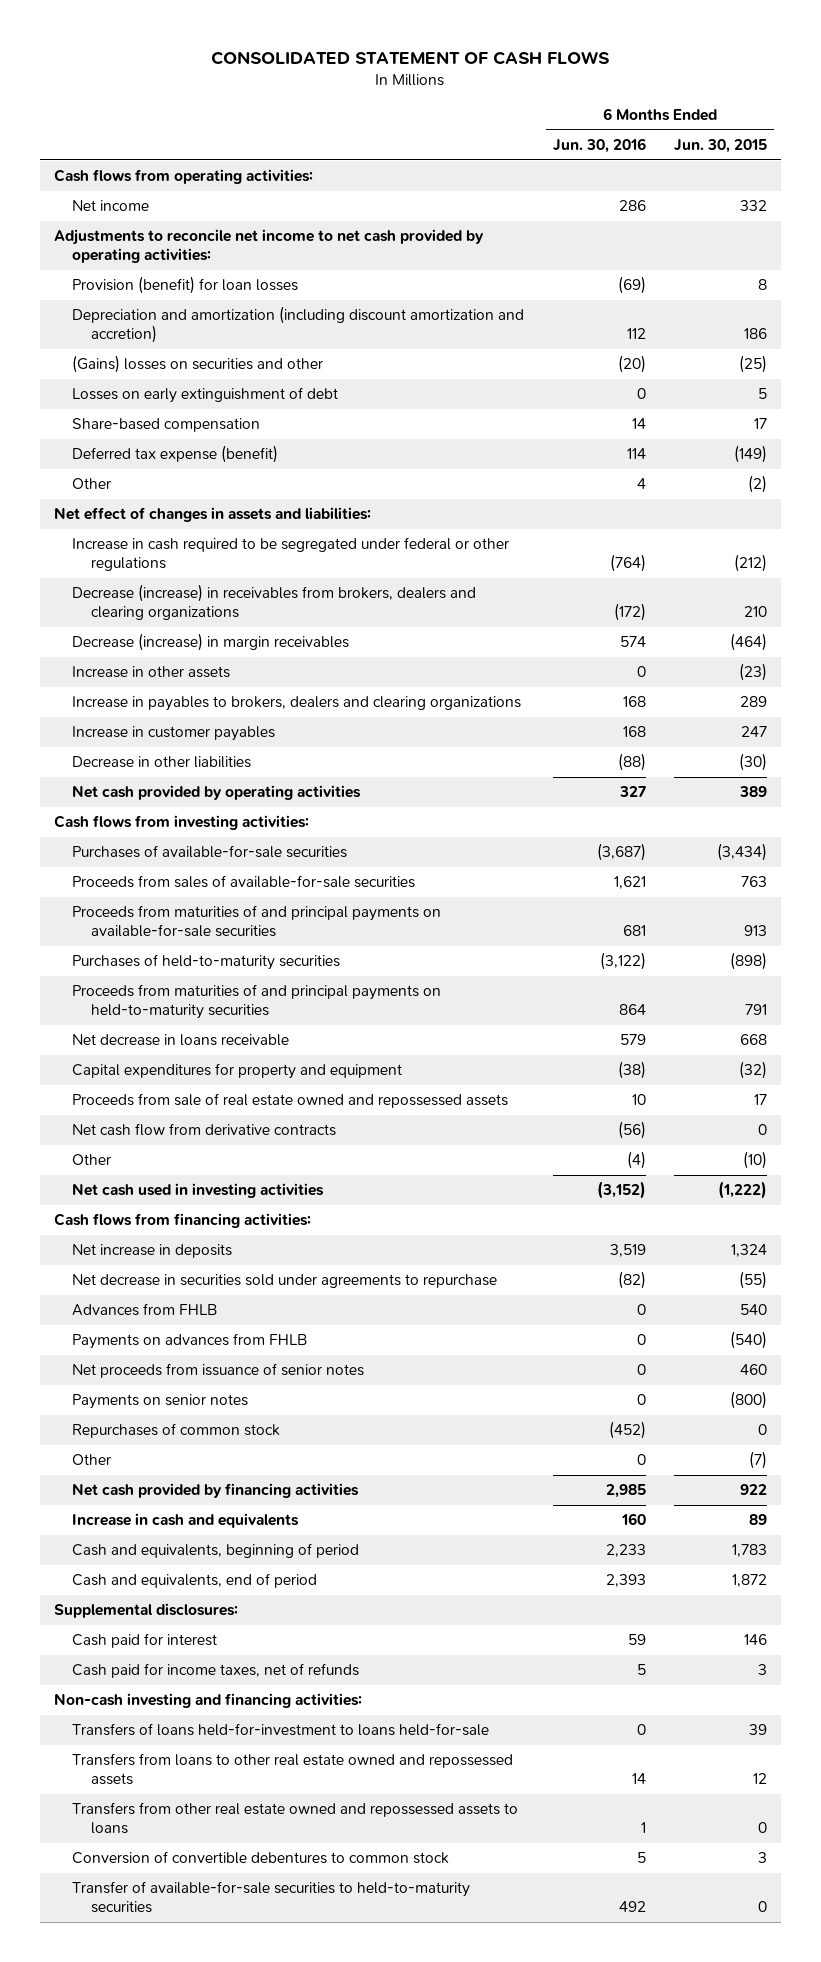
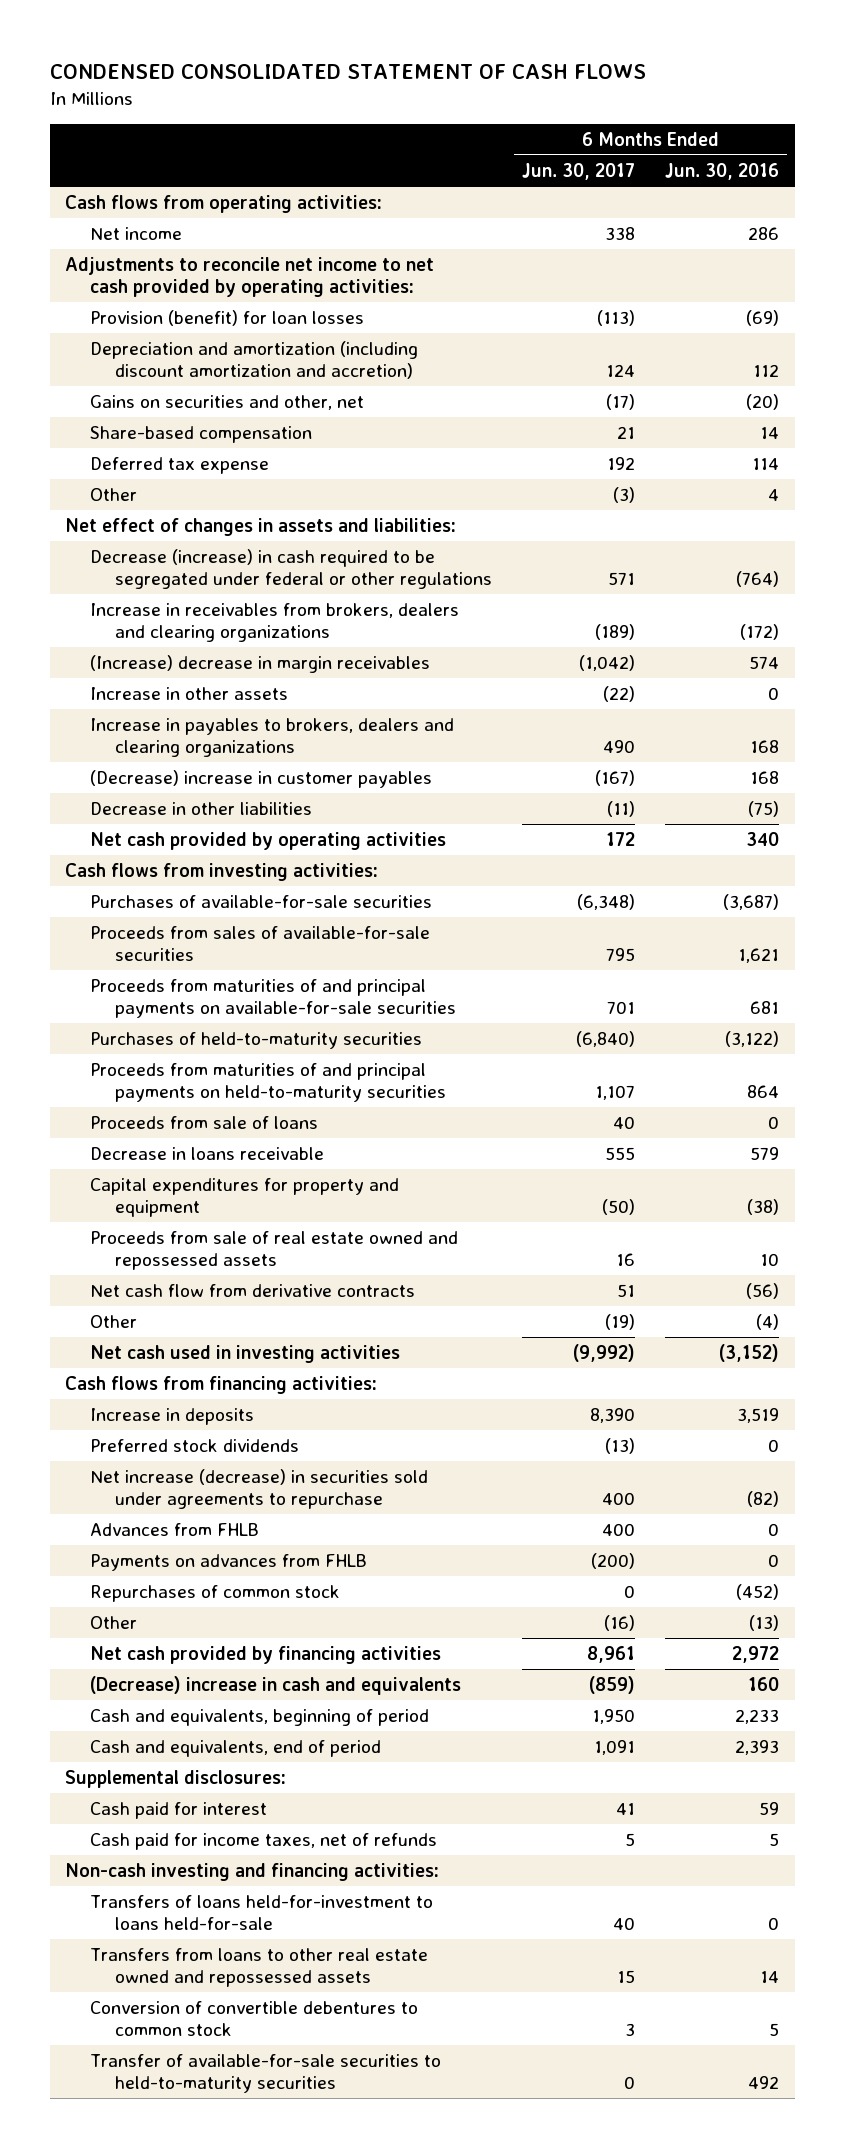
[211,50,611,65] CONSOLIDATED STATEMENT OF CASH FLOWS -> [50,64,647,80] CONDENSED CONSOLIDATED STATEMENT OF CASH FLOWS
[673,138,767,153] Jun. 30, 2015 -> none
none -> [521,162,635,180] Jun. 30, 2017
[72,387,339,404] Losses on early extinguishment of debt -> none
[72,355,324,374] (Gains) losses on securities and other -> [89,395,364,411] Gains on securities and other, net
[72,445,279,464] Deferred tax expense (benefit) -> [89,457,269,475] Deferred tax expense
[72,537,510,572] Increase in cash required to be segregated under federal or other regulations -> [89,549,492,589] Decrease (increase) in cash required to be segregated under federal or other regulations
[72,584,477,621] Decrease (increase) in receivables from brokers, dealers and clearing organizations -> [89,603,459,642] Increase in receivables from brokers, dealers and clearing organizations
[72,633,350,652] Decrease (increase) in margin receivables -> [89,655,430,674] (Increase) decrease in margin receivables
[72,726,276,742] Increase in customer payables -> [89,770,432,789] (Decrease) increase in customer payables
[617,753,646,772] (88) -> [748,801,780,818] (75)
[618,786,646,798] 327 -> [746,832,780,847] 340
none -> [89,1116,318,1130] Proceeds from sale of loans
[72,1034,290,1047] Net decrease in loans receivable -> [89,1147,324,1161] Decrease in loans receivable
[72,1244,233,1259] Net increase in deposits -> [89,1408,254,1426] Increase in deposits
none -> [89,1439,299,1453] Preferred stock dividends
[72,1274,498,1289] Net decrease in securities sold under agreements to repurchase -> [89,1469,428,1509] Net increase (decrease) in securities sold under agreements to repurchase
[72,1363,365,1379] Net proceeds from issuance of senior notes -> none
[72,1394,249,1410] Payments on senior notes -> none
[636,1454,646,1466] 0 -> [749,1615,780,1632] (13)
[605,1484,646,1499] 2,985 -> [732,1646,780,1664] 2,972
[72,1513,300,1529] Increase in cash and equivalents -> [89,1676,461,1696] (Decrease) increase in cash and equivalents
[72,1802,519,1835] Transfers from other real estate owned and repossessed assets to loans -> none

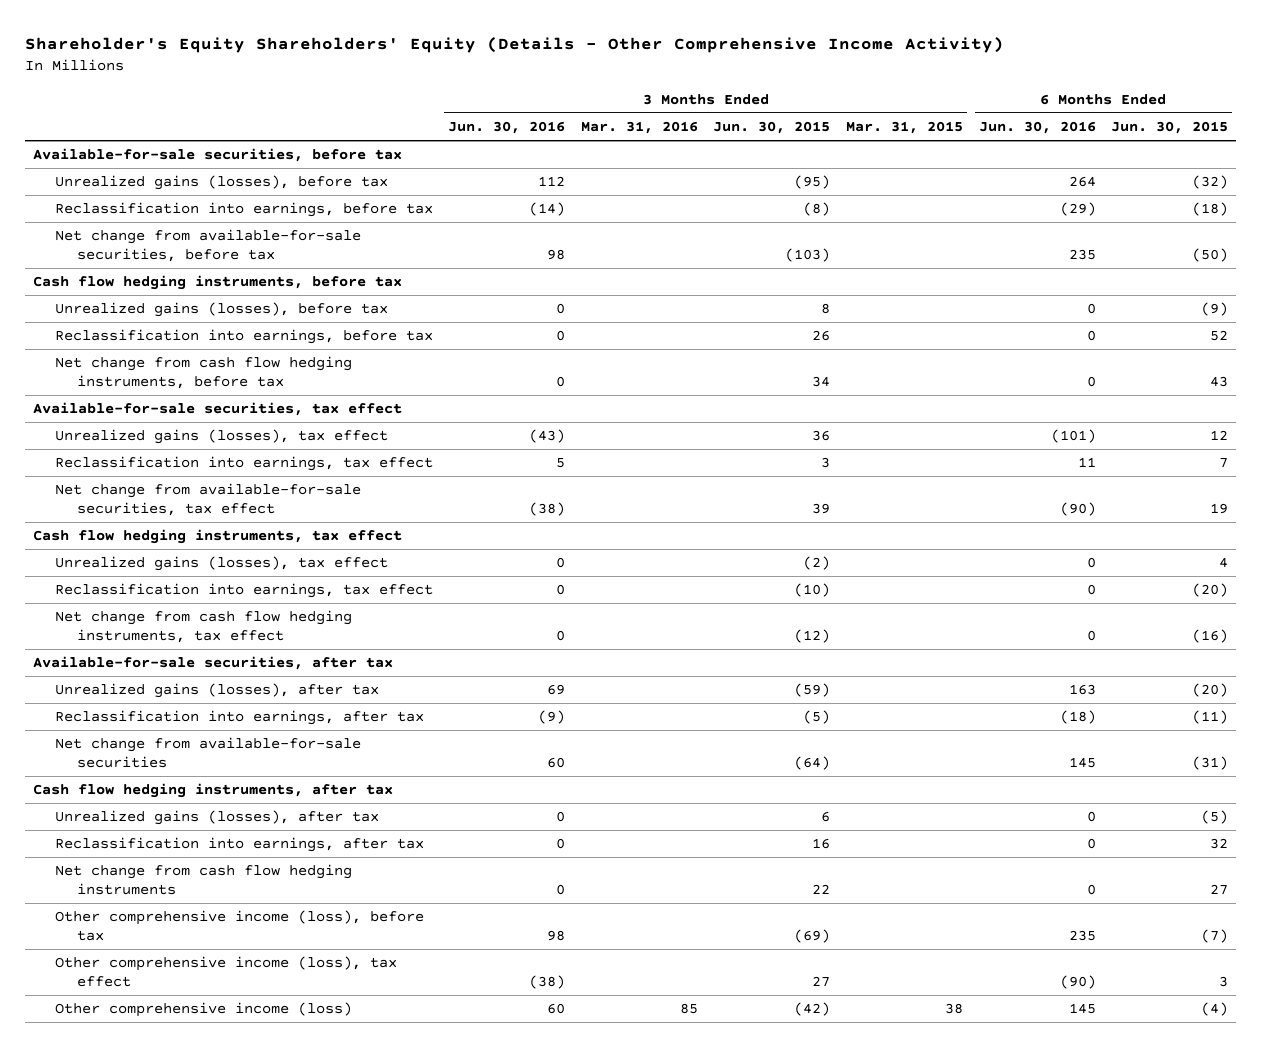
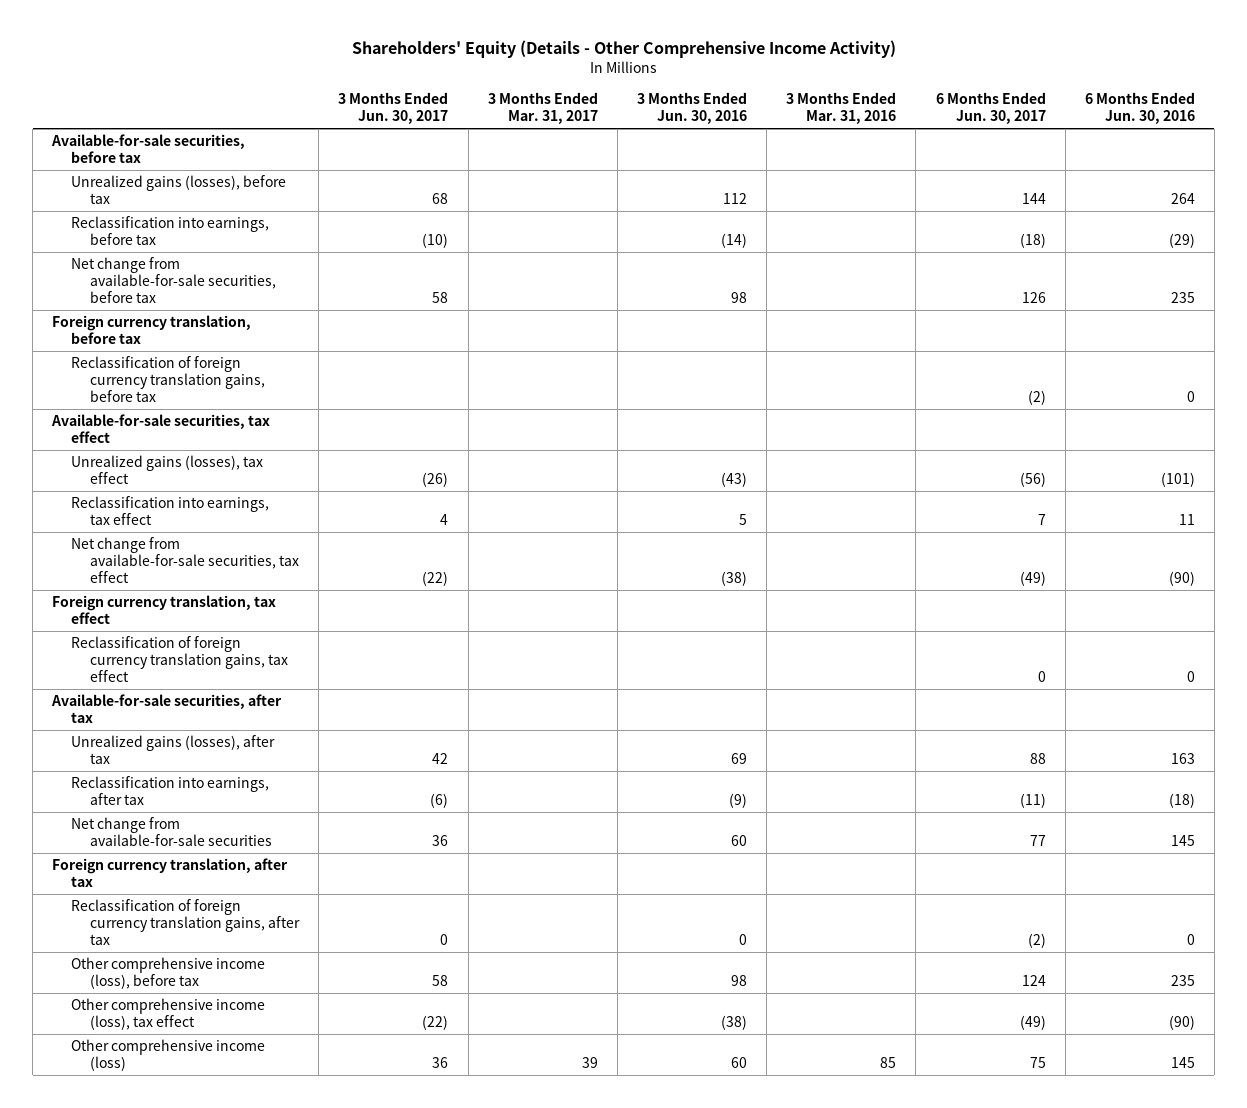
[25,37,1005,54] Shareholder's Equity Shareholders' Equity (Details - Other Comprehensive Income Activity) -> [351,40,896,59] Shareholders' Equity (Details - Other Comprehensive Income Activity)
[713,121,831,135] Jun. 30, 2015 -> none
[846,121,964,135] Mar. 31, 2015 -> none
[1111,121,1229,135] Jun. 30, 2015 -> none
none -> [338,92,449,125] 3 Months Ended Jun. 30, 2017
none -> [487,92,598,125] 3 Months Ended Mar. 31, 2017
none -> [935,92,1046,125] 6 Months Ended Jun. 30, 2017
[33,275,403,291] Cash flow hedging instruments, before tax -> none
[54,302,388,318] Unrealized gains (losses), before tax -> none
[54,329,433,345] Reclassification into earnings, before tax -> none
[54,356,352,389] Net change from cash flow hedging instruments, before tax -> none
none -> [52,315,252,345] Foreign currency translation, before tax
none -> [71,356,266,403] Reclassification of foreign currency translation gains, before tax
[33,529,403,545] Cash flow hedging instruments, tax effect -> none
[54,556,388,572] Unrealized gains (losses), tax effect -> none
[54,583,433,599] Reclassification into earnings, tax effect -> none
[54,610,352,643] Net change from cash flow hedging instruments, tax effect -> none
none -> [52,595,277,625] Foreign currency translation, tax effect
none -> [71,636,289,683] Reclassification of foreign currency translation gains, tax effect
[33,783,394,799] Cash flow hedging instruments, after tax -> none
[54,810,379,826] Unrealized gains (losses), after tax -> none
[54,837,424,853] Reclassification into earnings, after tax -> none
[54,864,352,895] Net change from cash flow hedging instruments -> none
none -> [52,858,289,888] Foreign currency translation, after tax
none -> [71,899,301,946] Reclassification of foreign currency translation gains, after tax

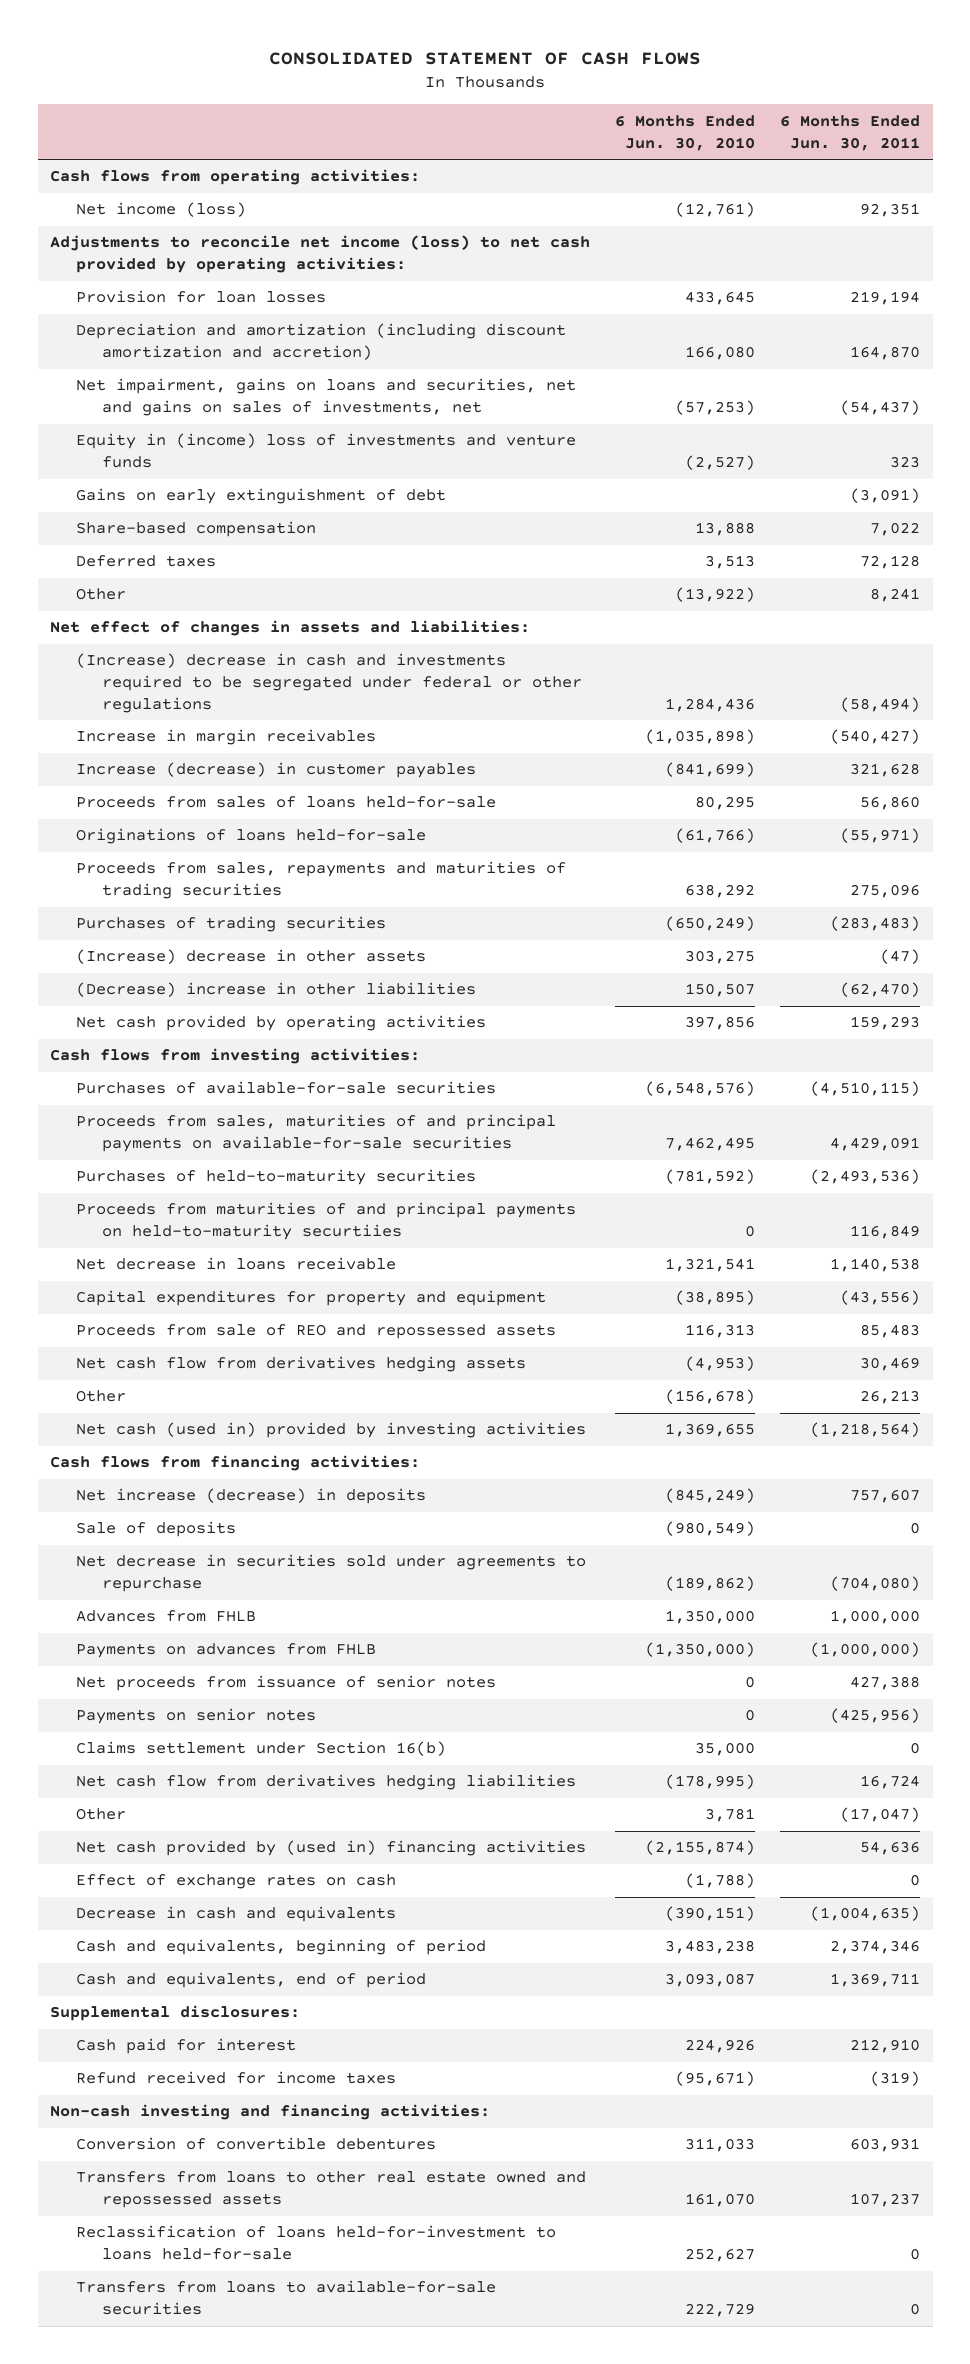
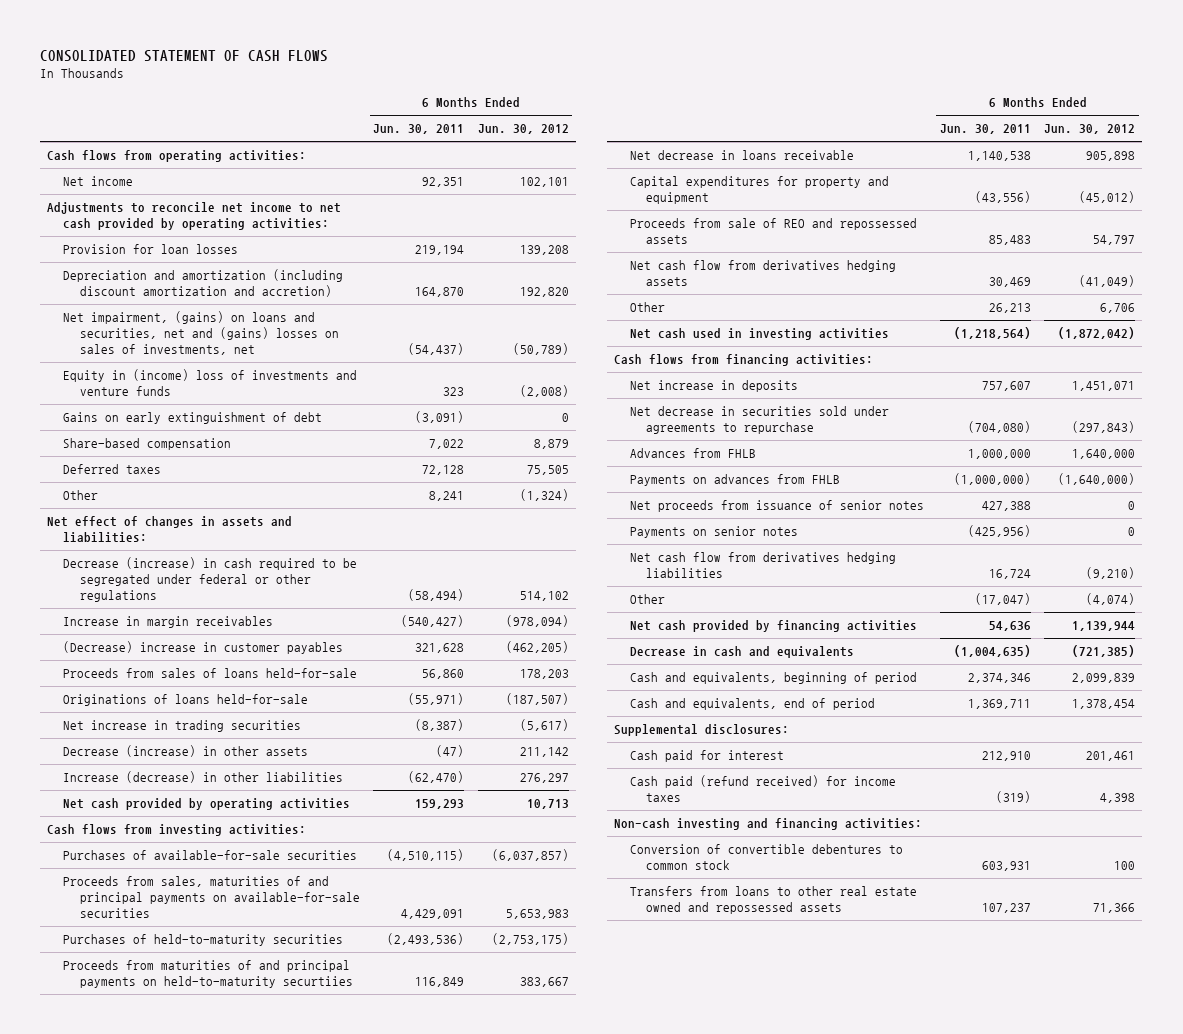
[615,114,756,151] 6 Months Ended Jun. 30, 2010 -> none
none -> [477,124,569,135] Jun. 30, 2012
[76,202,247,218] Net income (loss) -> [63,176,134,187] Net income
[50,235,591,274] Adjustments to reconcile net income (loss) to net cash provided by operating activities: -> [47,202,342,231] Adjustments to reconcile net income to net cash provided by operating activities:
[76,378,577,417] Net impairment, gains on loans and securities, net and gains on sales of investments, net -> [63,311,339,356] Net impairment, (gains) on loans and securities, net and (gains) losses on sales of investments, net
[76,653,583,713] (Increase) decrease in cash and investments required to be segregated under federal or other regulations -> [63,557,358,603] Decrease (increase) in cash required to be segregated under federal or other regulations
[76,762,477,779] Increase (decrease) in customer payables -> [63,641,344,655] (Decrease) increase in customer payables
[76,861,567,900] Proceeds from sales, repayments and maturities of trading securities -> none
[76,916,387,933] Purchases of trading securities -> none
none -> [63,720,302,733] Net increase in trading securities
[76,949,427,965] (Increase) decrease in other assets -> [63,745,309,758] Decrease (increase) in other assets
[76,982,477,998] (Decrease) increase in other liabilities -> [63,771,344,784] Increase (decrease) in other liabilities
[76,1422,587,1439] Net cash (used in) provided by investing activities -> [630,328,890,341] Net cash used in investing activities
[76,1521,237,1538] Sale of deposits -> none
[76,1488,427,1505] Net increase (decrease) in deposits -> [630,380,799,393] Net increase in deposits
[76,1741,447,1757] Claims settlement under Section 16(b) -> none
[76,1874,397,1890] Effect of exchange rates on cash -> none
[76,1840,587,1857] Net cash provided by (used in) financing activities -> [630,620,918,633] Net cash provided by financing activities
[76,2071,397,2085] Refund received for income taxes -> [630,775,897,803] Cash paid (refund received) for income taxes
[76,2137,437,2151] Conversion of convertible debentures -> [630,844,904,871] Conversion of convertible debentures to common stock
[76,2225,557,2261] Reclassification of loans held-for-investment to loans held-for-sale -> none
[76,2280,497,2316] Transfers from loans to available-for-sale securities -> none

